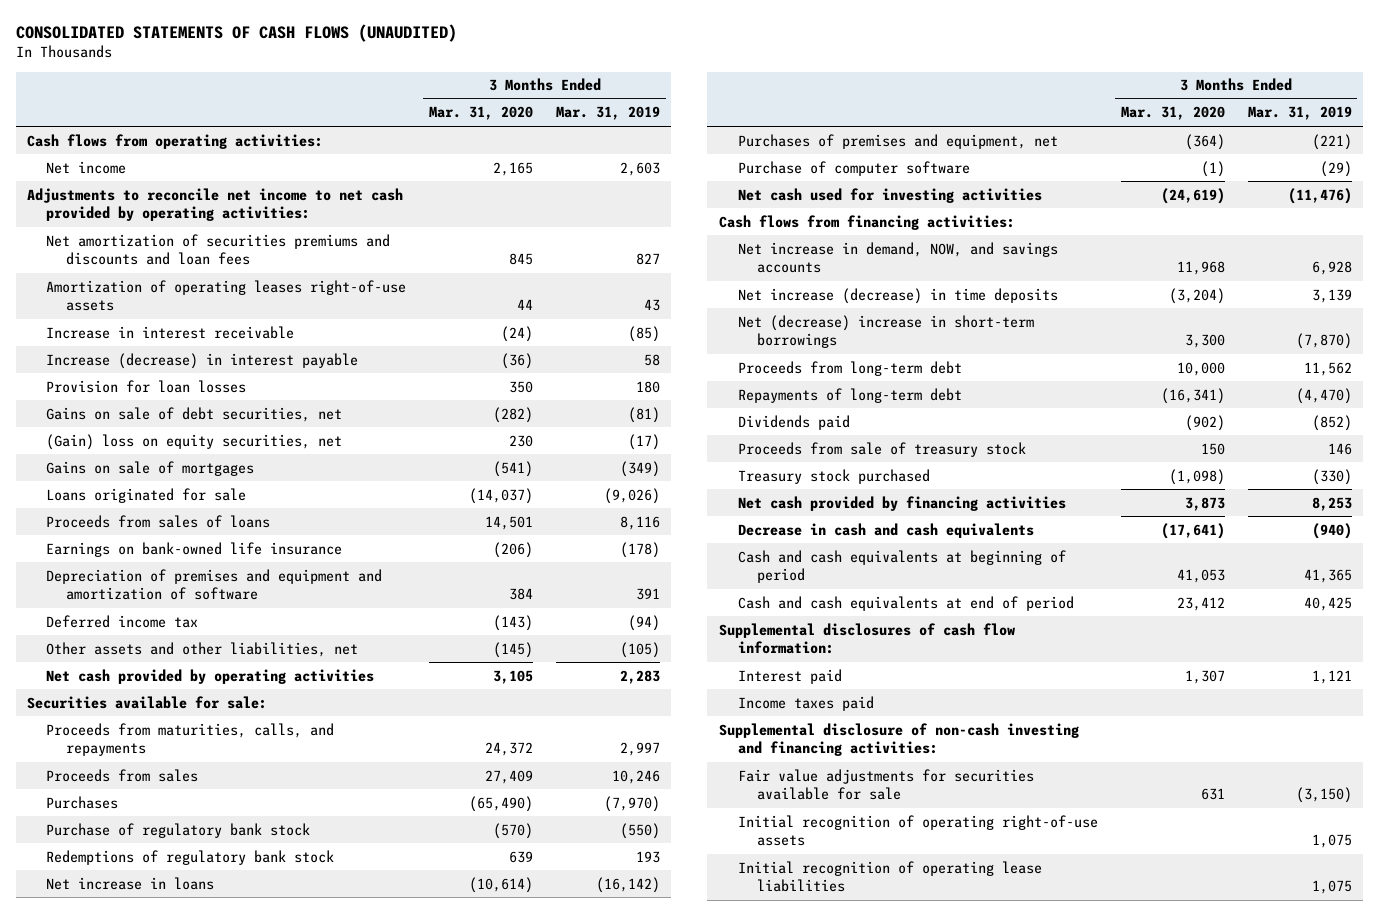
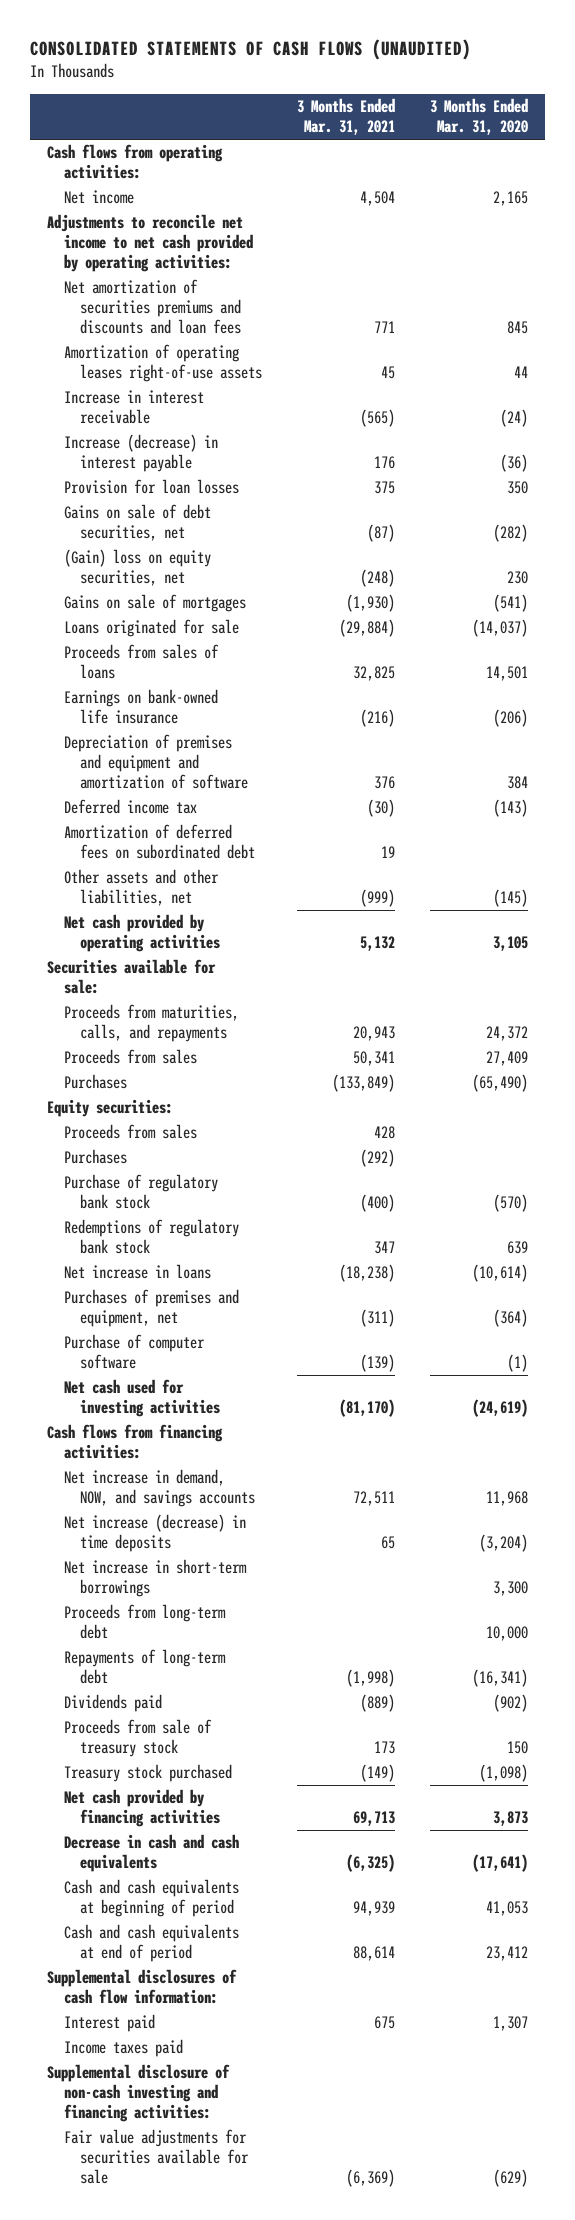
[555,106,660,121] Mar. 31, 2019 -> none
none -> [297,98,396,136] 3 Months Ended Mar. 31, 2021
none -> [63,824,256,860] Amortization of deferred fees on subordinated debt
none -> [47,1099,174,1118] Equity securities:
none -> [63,1124,197,1140] Proceeds from sales
none -> [63,1149,127,1165] Purchases
[738,314,1035,348] Net (decrease) increase in short-term borrowings -> [63,1559,247,1598] Net increase in short-term borrowings
[738,814,1099,846] Initial recognition of operating right-of-use assets -> none
[738,860,1043,892] Initial recognition of operating lease liabilities -> none
[1200,787,1225,800] 631 -> [492,2169,528,2188] (629)

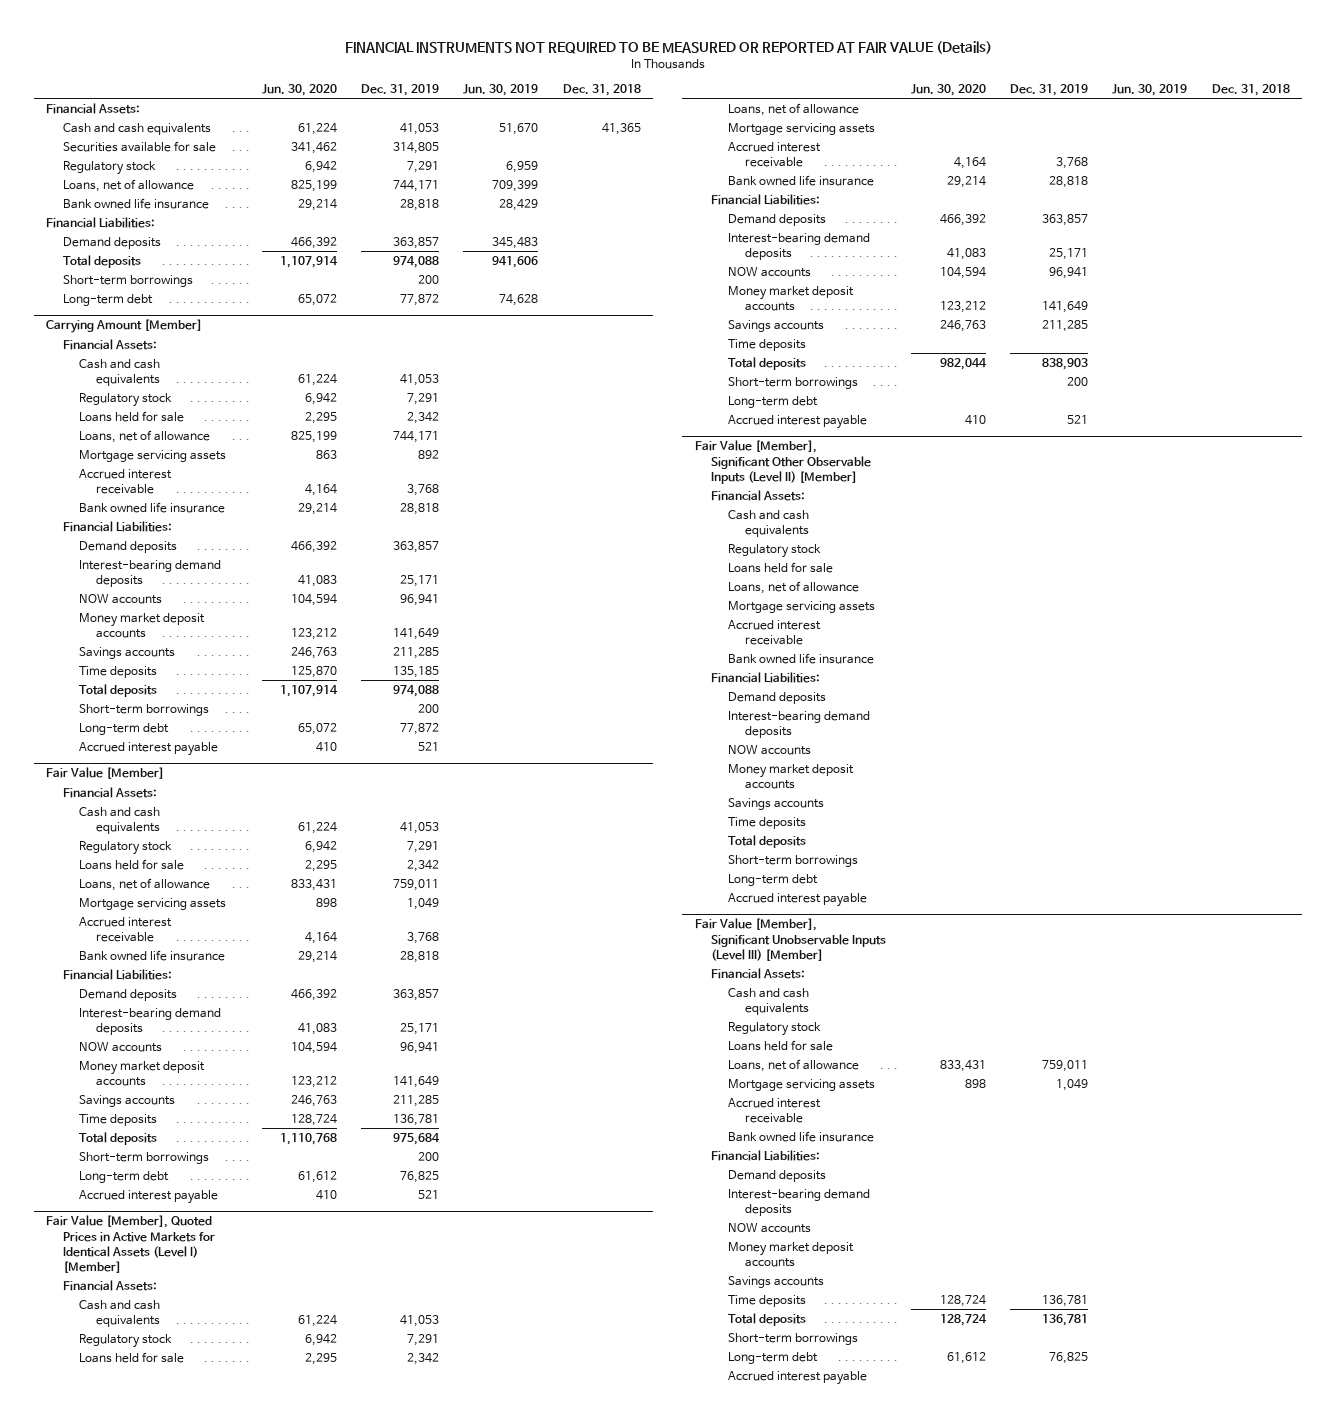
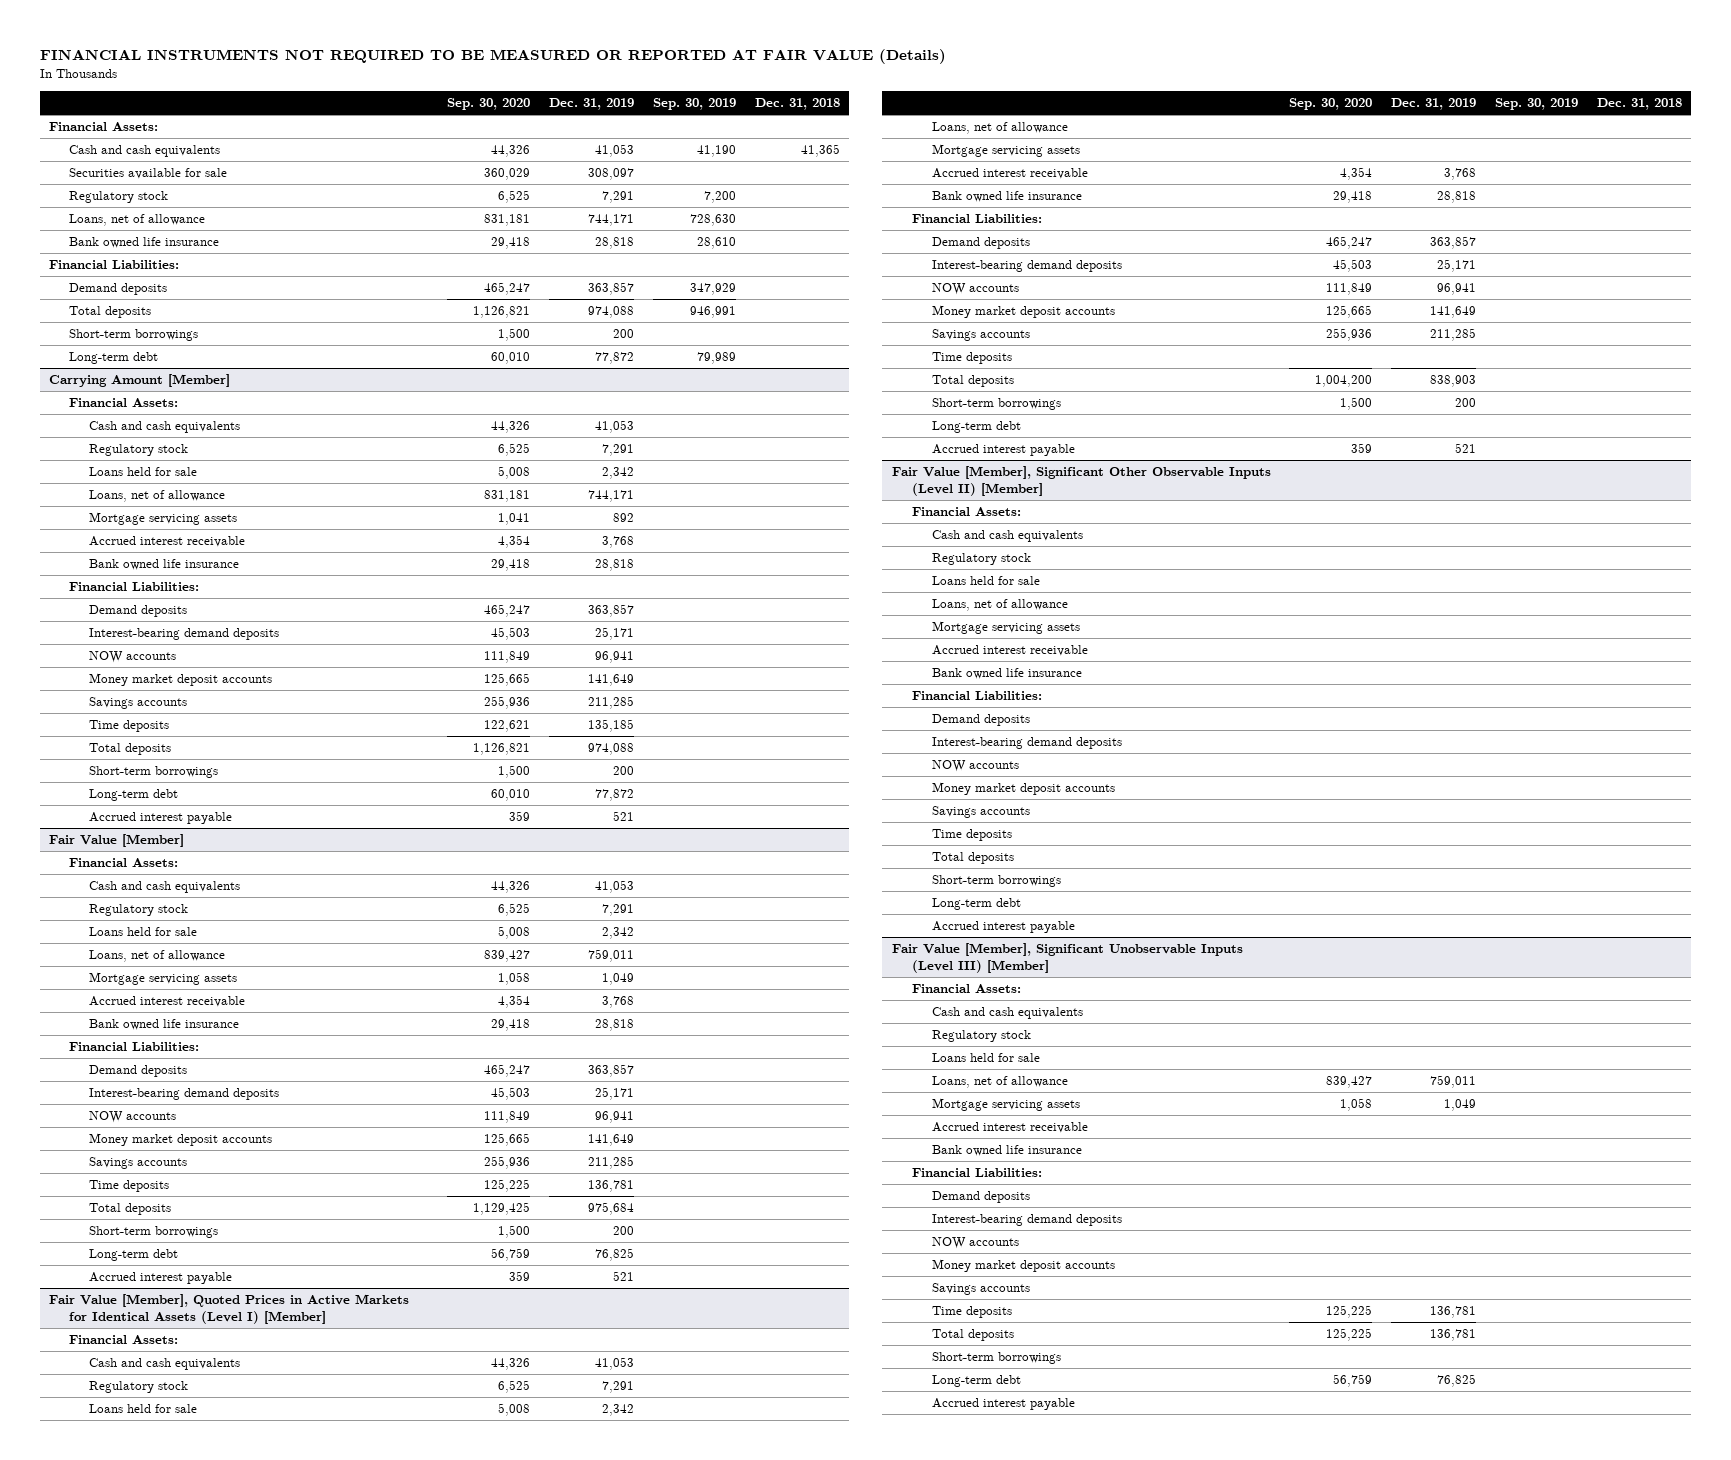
[261,84,337,97] Jun. 30, 2020 -> none
[463,84,539,97] Jun. 30, 2019 -> none
none -> [447,98,531,111] Sep. 30, 2020
none -> [652,98,736,111] Sep. 30, 2019
[393,141,440,154] 314,805 -> [587,168,634,181] 308,097

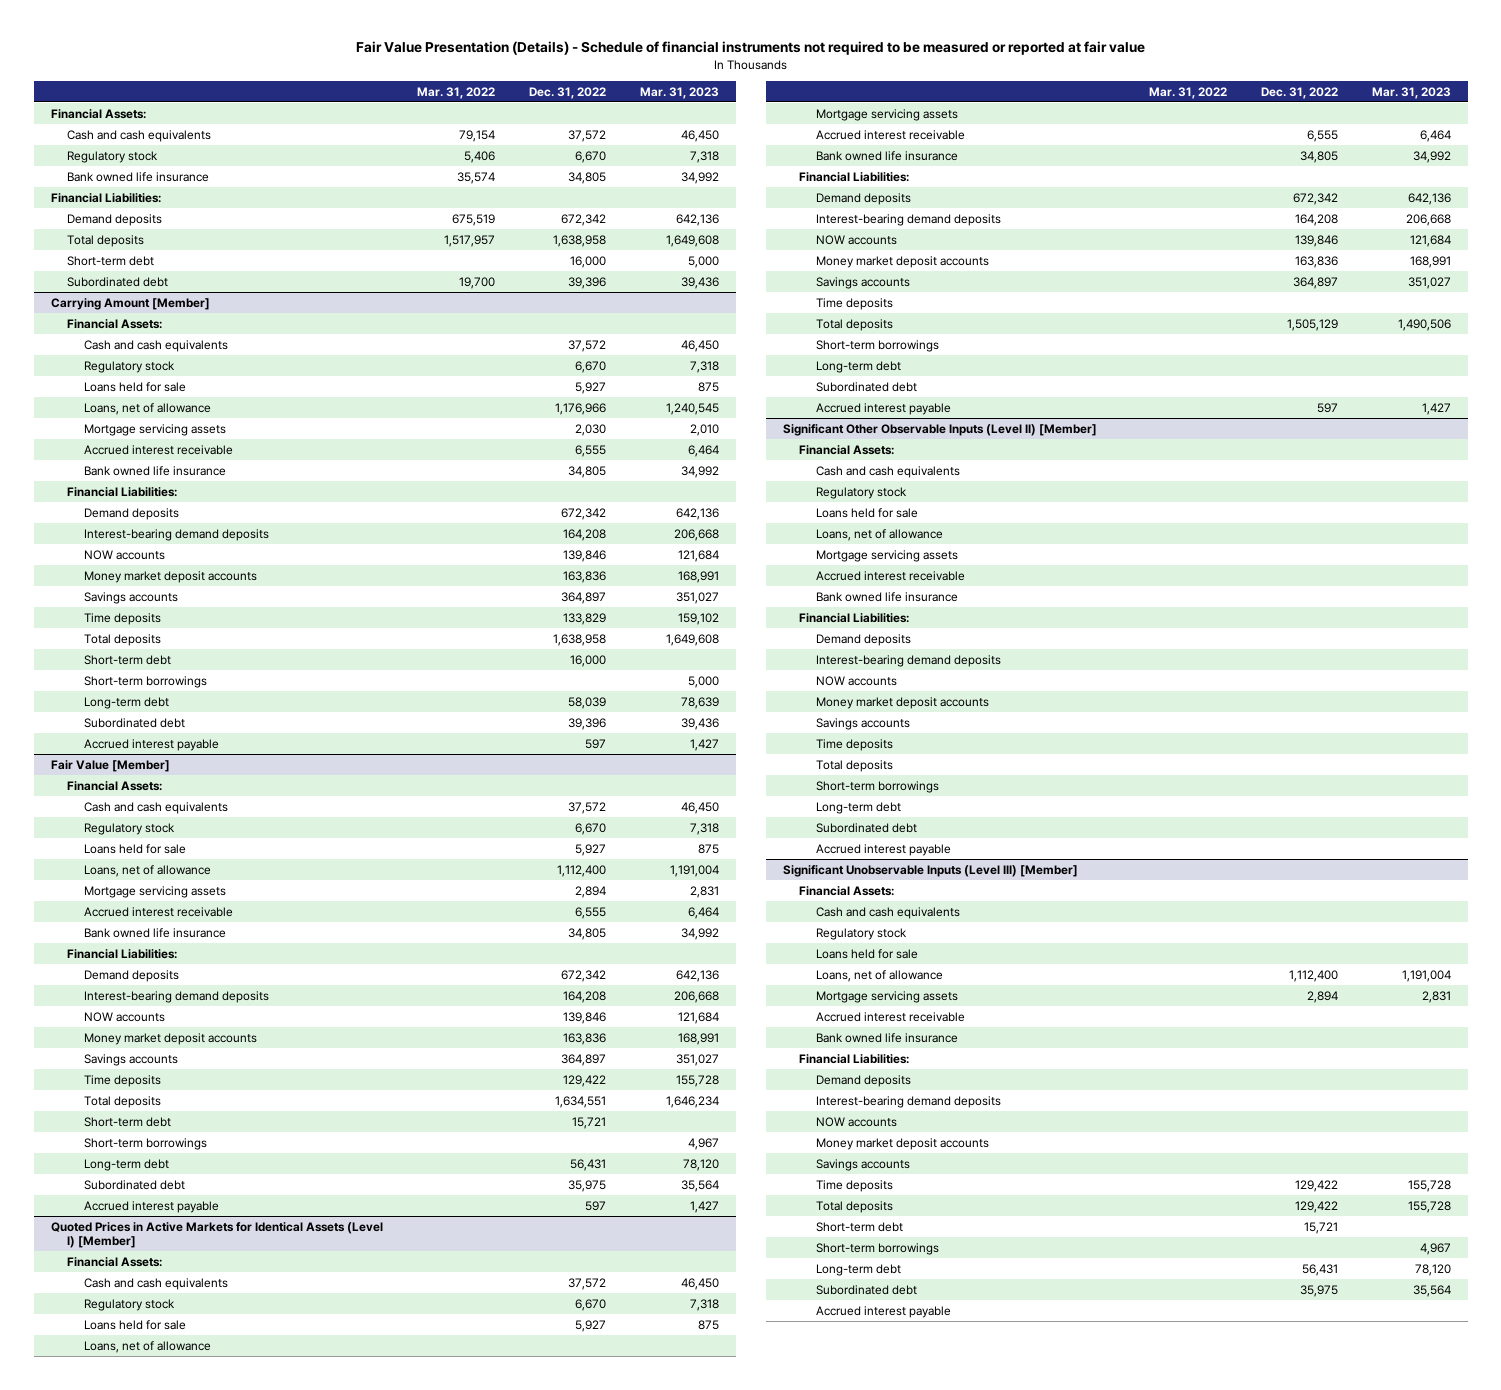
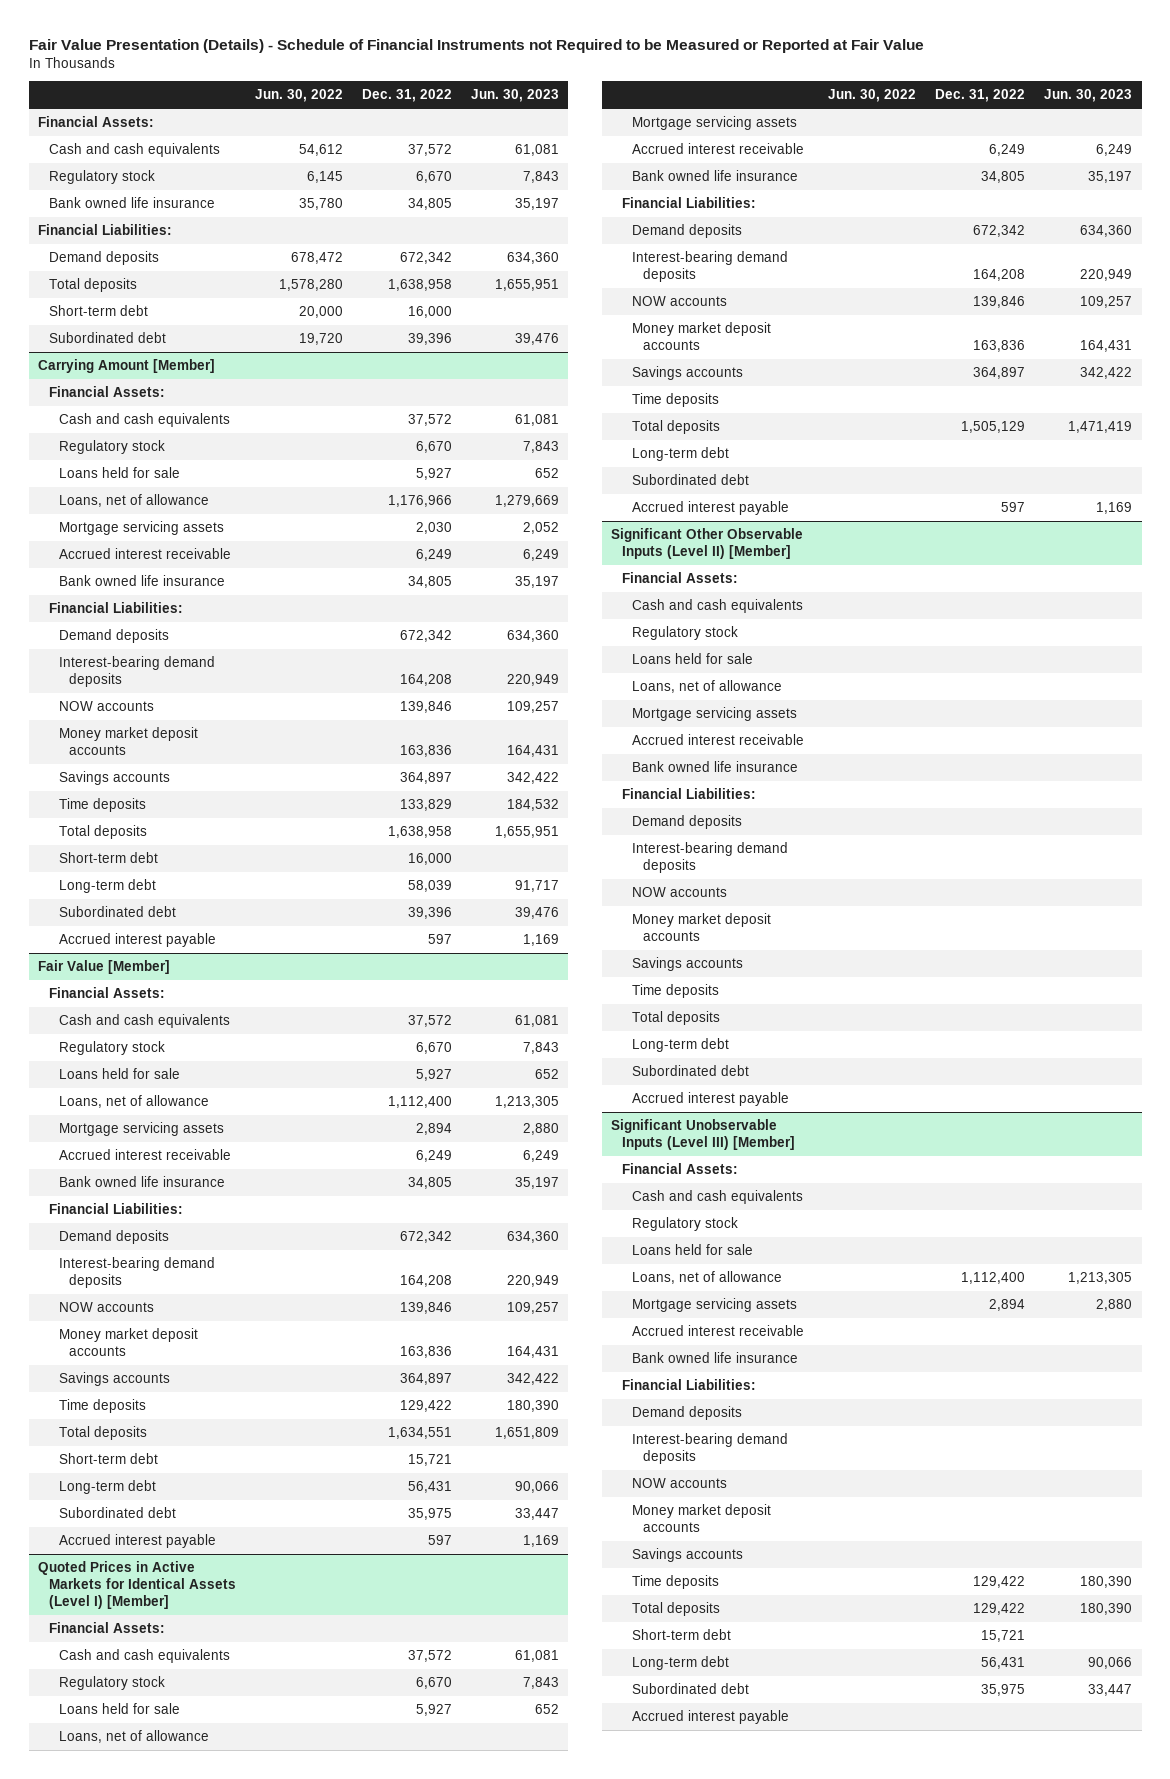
[355,41,1145,56] Fair Value Presentation (Details) - Schedule of financial instruments not required to be measured or reported at fair value -> [28,38,924,53] Fair Value Presentation (Details) - Schedule of Financial Instruments not Required to be Measured or Reported at Fair Value
[416,86,495,99] Mar. 31, 2022 -> none
[639,86,719,99] Mar. 31, 2023 -> none
none -> [254,89,343,103] Jun. 30, 2022
none -> [470,89,559,103] Jun. 30, 2023
[574,444,606,457] 6,555 -> [415,548,452,561] 6,249
[83,675,207,688] Short-term borrowings -> none
[574,906,606,919] 6,555 -> [415,1149,452,1162] 6,249
[83,1137,207,1150] Short-term borrowings -> none
[1306,129,1338,142] 6,555 -> [988,143,1025,156] 6,249
[815,339,939,352] Short-term borrowings -> none
[815,780,939,793] Short-term borrowings -> none
[815,1242,939,1255] Short-term borrowings -> none

